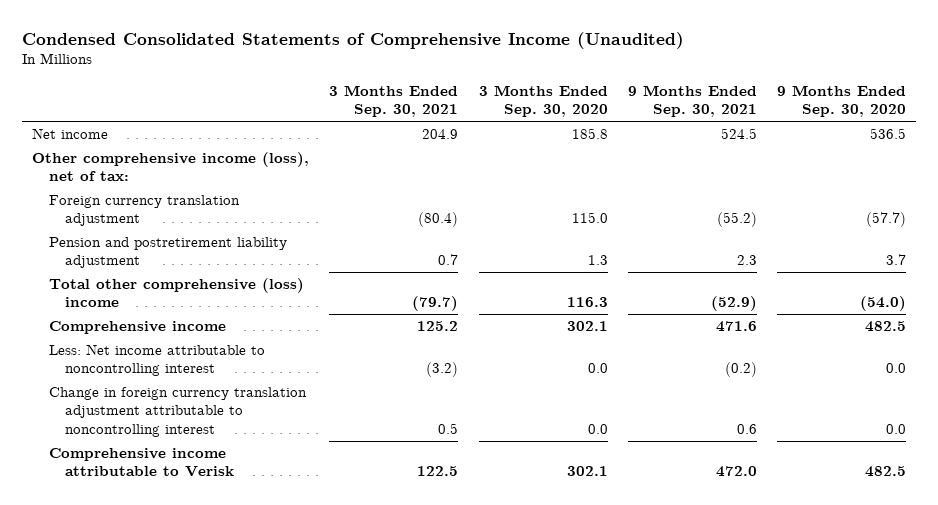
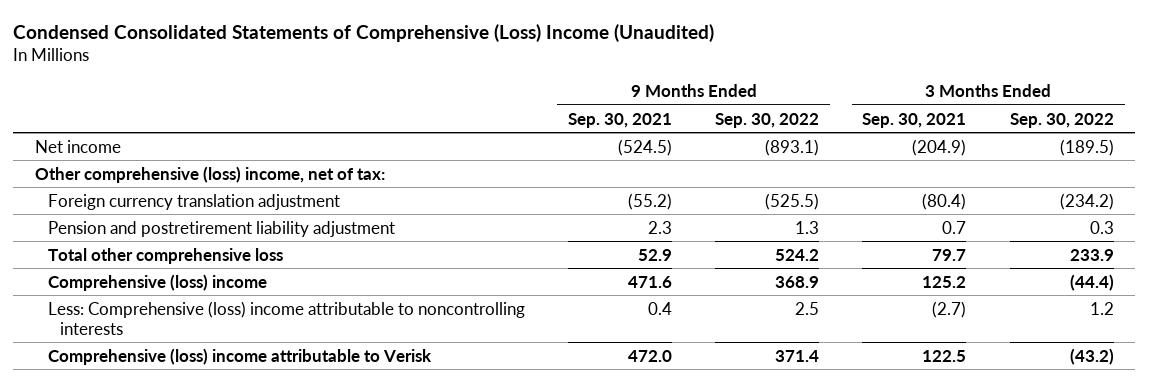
[21,31,684,49] Condensed Consolidated Statements of Comprehensive Income (Unaudited) -> [13,23,715,42] Condensed Consolidated Statements of Comprehensive (Loss) Income (Unaudited)
[478,84,608,118] 3 Months Ended Sep. 30, 2020 -> none
[777,84,907,118] 9 Months Ended Sep. 30, 2020 -> none
none -> [715,112,820,128] Sep. 30, 2022
none -> [1009,112,1114,128] Sep. 30, 2022
[422,128,459,139] 204.9 -> [912,138,967,156] (204.9)
[720,127,757,139] 524.5 -> [617,138,672,156] (524.5)
[31,151,309,182] Other comprehensive income (loss), net of tax: -> [34,165,385,183] Other comprehensive (loss) income, net of tax:
[48,386,307,437] Change in foreign currency translation adjustment attributable to noncontrolling interest -> none
[48,277,304,308] Total other comprehensive (loss) income -> [47,247,283,264] Total other comprehensive loss
[412,296,459,312] (79.7) -> [932,248,967,261] 79.7
[710,296,757,312] (52.9) -> [637,248,672,261] 52.9
[48,320,226,334] Comprehensive income -> [47,273,267,291] Comprehensive (loss) income
[48,343,265,377] Less: Net income attributable to noncontrolling interest -> [47,300,525,335] Less: Comprehensive (loss) income attributable to noncontrolling interests
[426,362,459,378] (3.2) -> [932,300,967,318] (2.7)
[724,362,757,378] (0.2) -> [647,301,672,315] 0.4
[48,447,235,478] Comprehensive income attributable to Verisk -> [47,347,432,365] Comprehensive (loss) income attributable to Verisk

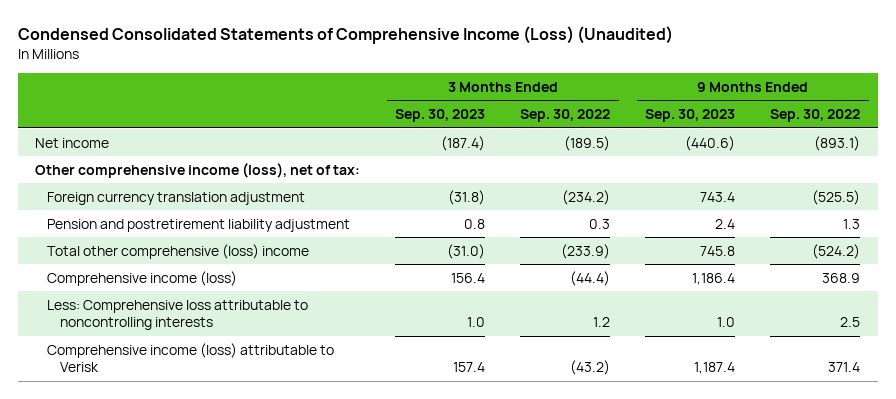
[13,23,715,42] Condensed Consolidated Statements of Comprehensive (Loss) Income (Unaudited) -> [17,25,673,44] Condensed Consolidated Statements of Comprehensive Income (Loss) (Unaudited)
[567,112,672,128] Sep. 30, 2021 -> none
[862,112,967,128] Sep. 30, 2021 -> none
none -> [395,109,486,123] Sep. 30, 2023
none -> [645,109,736,123] Sep. 30, 2023
[34,165,385,183] Other comprehensive (loss) income, net of tax: -> [35,162,361,178] Other comprehensive income (loss), net of tax:
[47,247,283,264] Total other comprehensive loss -> [47,243,310,259] Total other comprehensive (loss) income
[775,248,820,261] 524.2 -> [812,243,861,259] (524.2)
[1069,248,1114,261] 233.9 -> [561,243,611,259] (233.9)
[47,273,267,291] Comprehensive (loss) income -> [47,270,238,286] Comprehensive income (loss)
[47,300,525,335] Less: Comprehensive (loss) income attributable to noncontrolling interests -> [47,299,309,331] Less: Comprehensive loss attributable to noncontrolling interests
[47,347,432,365] Comprehensive (loss) income attributable to Verisk -> [47,342,335,373] Comprehensive income (loss) attributable to Verisk

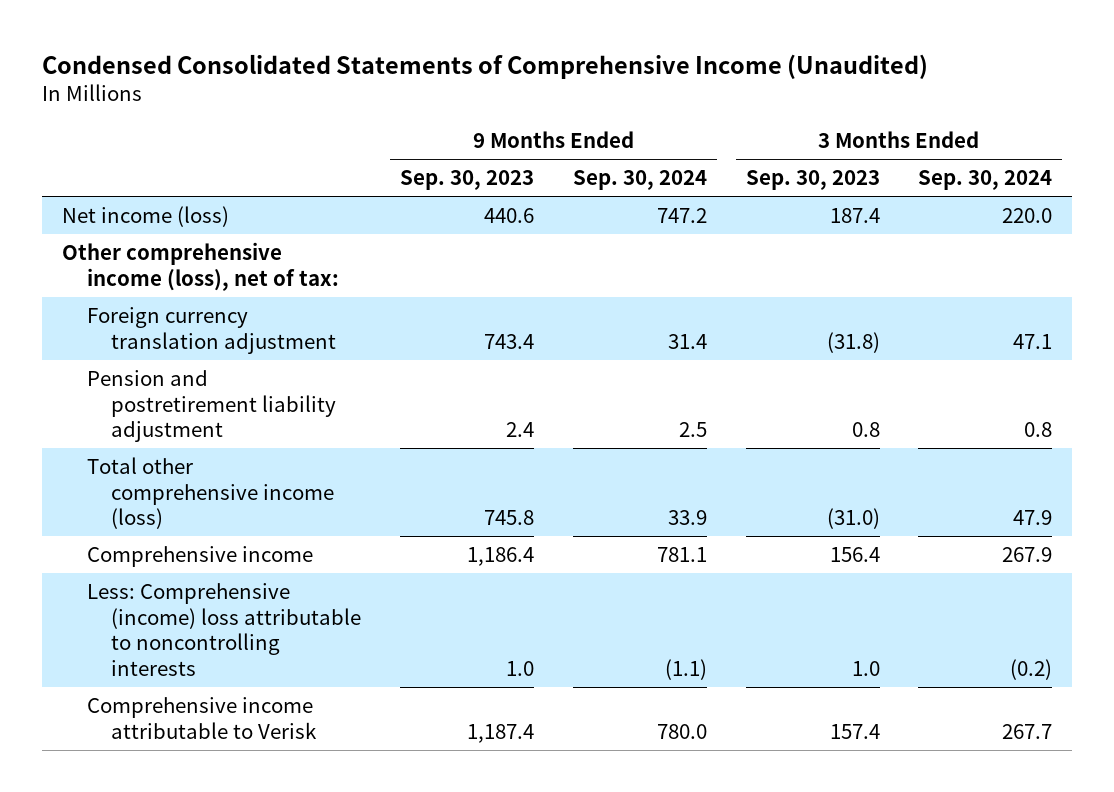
[17,25,673,44] Condensed Consolidated Statements of Comprehensive Income (Loss) (Unaudited) -> [42,53,929,79] Condensed Consolidated Statements of Comprehensive Income (Unaudited)
[520,109,611,123] Sep. 30, 2022 -> none
[770,109,861,123] Sep. 30, 2022 -> none
none -> [572,170,707,191] Sep. 30, 2024
none -> [918,170,1053,191] Sep. 30, 2024
[35,137,110,148] Net income -> [61,206,229,228] Net income (loss)
[441,135,486,151] (187.4) -> [829,208,880,224] 187.4
[685,135,736,151] (440.6) -> [484,208,535,224] 440.6
[47,243,310,259] Total other comprehensive (loss) income -> [86,457,335,530] Total other comprehensive income (loss)
[47,270,238,286] Comprehensive income (loss) -> [86,546,313,568] Comprehensive income
[47,299,309,331] Less: Comprehensive loss attributable to noncontrolling interests -> [86,583,362,676] Less: Comprehensive (income) loss attributable to noncontrolling interests
[47,342,335,373] Comprehensive income (loss) attributable to Verisk -> [86,697,318,739] Comprehensive income attributable to Verisk

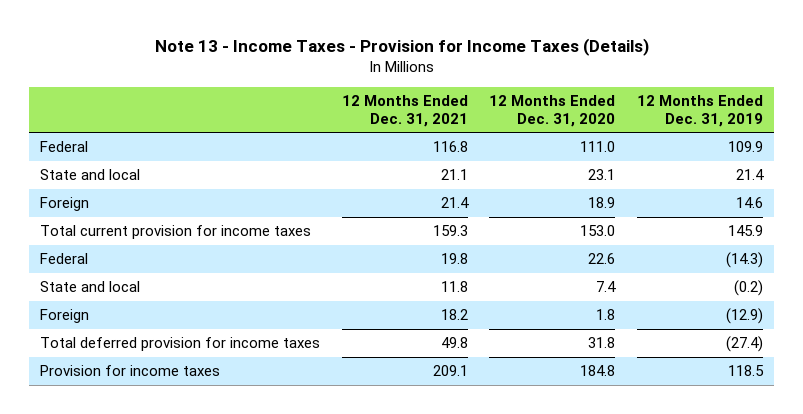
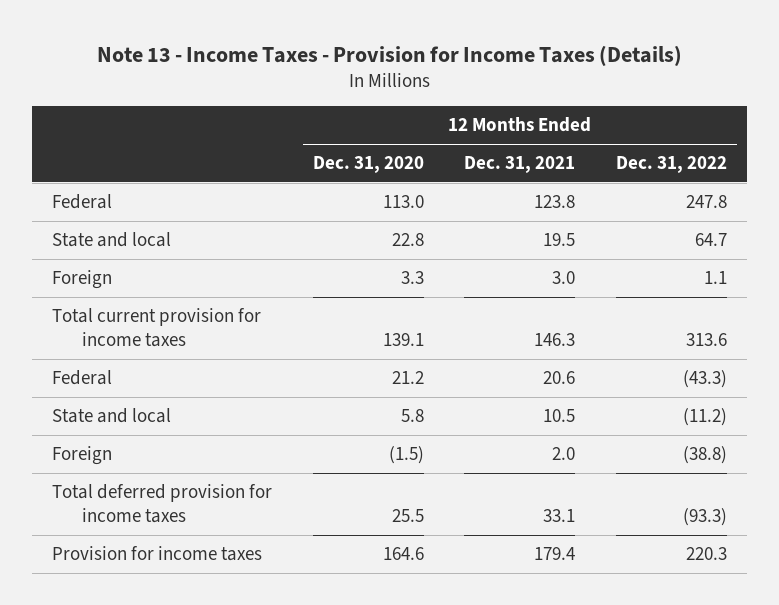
[637,95,764,127] 12 Months Ended Dec. 31, 2019 -> none
none -> [615,156,727,174] Dec. 31, 2022
[432,141,468,153] 116.8 -> [534,195,576,209] 123.8
[580,141,616,153] 111.0 -> [382,195,424,209] 113.0
[440,169,468,181] 21.1 -> [543,233,576,247] 19.5
[588,169,616,181] 23.1 -> [391,233,424,247] 22.8
[440,197,469,209] 21.4 -> [552,271,576,285] 3.0
[588,197,616,209] 18.9 -> [400,271,424,285] 3.3
[432,225,468,237] 159.3 -> [534,333,576,347] 146.3
[580,225,616,237] 153.0 -> [382,333,424,347] 139.1
[440,253,468,265] 19.8 -> [543,371,576,385] 20.6
[588,253,616,265] 22.6 -> [391,371,424,385] 21.2
[440,281,468,293] 11.8 -> [543,409,576,423] 10.5
[596,281,617,293] 7.4 -> [400,409,424,423] 5.8
[440,309,468,321] 18.2 -> [552,447,576,461] 2.0
[596,309,616,321] 1.8 -> [388,446,424,465] (1.5)
[440,337,468,349] 49.8 -> [543,509,576,523] 33.1
[588,337,616,349] 31.8 -> [391,509,424,523] 25.5
[432,365,468,377] 209.1 -> [534,547,576,561] 179.4
[580,365,616,377] 184.8 -> [382,547,424,561] 164.6

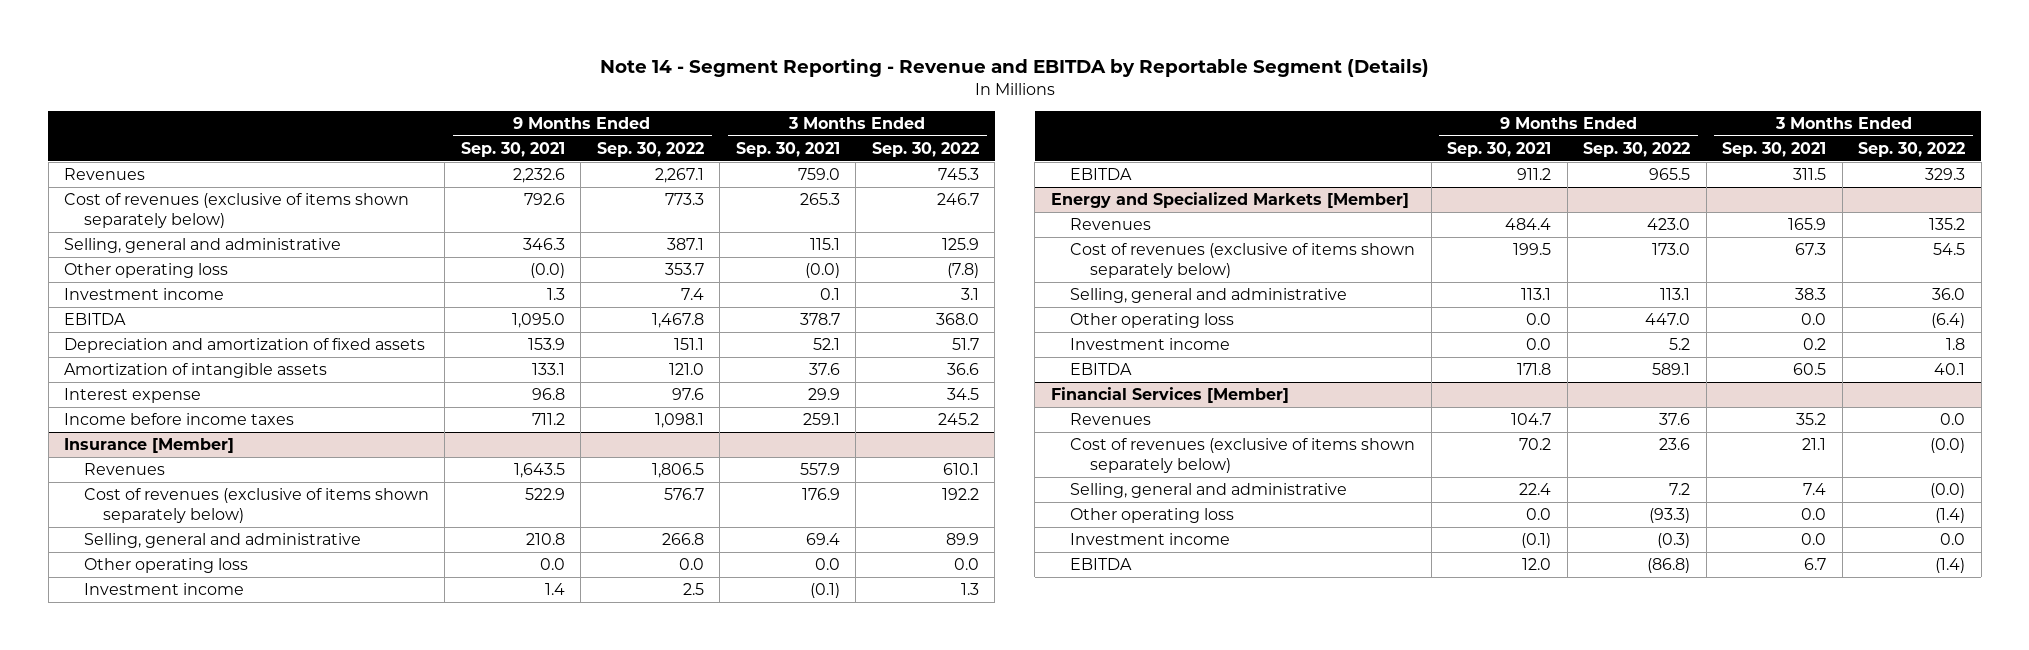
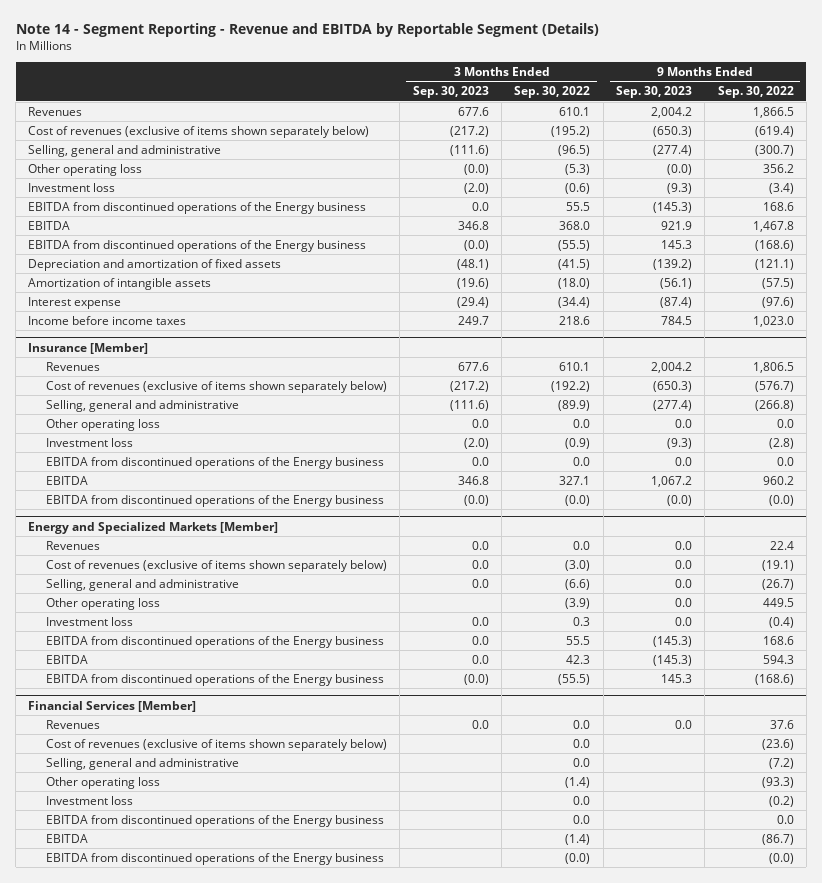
[460,141,565,157] Sep. 30, 2021 -> none
[735,141,840,157] Sep. 30, 2021 -> none
none -> [412,86,489,99] Sep. 30, 2023
none -> [616,86,693,99] Sep. 30, 2023
[654,168,704,184] 2,267.1 -> [752,106,794,118] 1,866.5
[937,168,979,181] 745.3 -> [559,106,591,116] 610.1
[664,193,704,206] 773.3 -> [754,125,794,137] (619.4)
[936,193,979,206] 246.7 -> [551,125,591,137] (195.2)
[666,238,704,251] 387.1 -> [754,144,794,156] (300.7)
[941,238,979,251] 125.9 -> [558,144,591,156] (96.5)
[664,263,704,276] 353.7 -> [762,163,794,173] 356.2
[946,263,979,279] (7.8) -> [565,163,591,175] (5.3)
[64,288,225,301] Investment income -> [28,182,116,192] Investment loss
[680,288,704,301] 7.4 -> [768,182,794,194] (3.4)
[960,288,979,301] 3.1 -> [565,182,591,194] (0.6)
none -> [28,201,367,214] EBITDA from discontinued operations of the Energy business
none -> [28,239,367,252] EBITDA from discontinued operations of the Energy business
[673,338,704,351] 151.1 -> [754,258,794,270] (121.1)
[951,338,979,351] 51.7 -> [558,258,591,270] (41.5)
[668,363,704,376] 121.0 -> [761,277,794,289] (57.5)
[946,363,979,376] 36.6 -> [558,277,591,289] (18.0)
[671,388,704,401] 97.6 -> [761,296,794,308] (97.6)
[946,388,979,401] 34.5 -> [558,296,591,308] (34.4)
[654,413,704,429] 1,098.1 -> [752,315,794,327] 1,023.0
[937,413,979,426] 245.2 -> [559,315,591,325] 218.6
[663,488,704,501] 576.7 -> [754,380,794,392] (576.7)
[941,488,979,501] 192.2 -> [551,380,591,392] (192.2)
[661,533,704,546] 266.8 -> [754,399,794,411] (266.8)
[945,533,979,546] 89.9 -> [558,399,591,411] (89.9)
[83,583,244,596] Investment income -> [46,437,134,447] Investment loss
[682,583,704,596] 2.5 -> [768,437,794,449] (2.8)
[960,583,979,596] 1.3 -> [565,437,591,449] (0.9)
none -> [46,456,385,469] EBITDA from discontinued operations of the Energy business
[1649,168,1691,181] 965.5 -> [762,475,794,485] 960.2
[1925,168,1966,181] 329.3 -> [559,475,591,485] 327.1
none -> [46,494,385,507] EBITDA from discontinued operations of the Energy business
[1647,218,1691,231] 423.0 -> [769,540,794,550] 22.4
[1929,218,1966,231] 135.2 -> [573,540,591,550] 0.0
[1652,243,1691,256] 173.0 -> [761,559,794,571] (19.1)
[1933,243,1966,256] 54.5 -> [565,559,591,571] (3.0)
[1660,288,1691,301] 113.1 -> [761,578,794,590] (26.7)
[1932,288,1966,301] 36.0 -> [565,578,591,590] (6.6)
[1645,313,1691,326] 447.0 -> [762,597,794,607] 449.5
[1931,313,1966,329] (6.4) -> [565,597,591,609] (3.9)
[1070,338,1231,351] Investment income -> [46,616,134,626] Investment loss
[1669,338,1691,351] 5.2 -> [768,616,794,628] (0.4)
[1946,338,1966,351] 1.8 -> [573,616,591,626] 0.3
none -> [46,635,385,648] EBITDA from discontinued operations of the Energy business
[1652,363,1691,376] 589.1 -> [762,654,794,664] 594.3
[1934,363,1966,376] 40.1 -> [566,654,591,664] 42.3
none -> [46,673,385,686] EBITDA from discontinued operations of the Energy business
[1659,438,1691,451] 23.6 -> [761,738,794,750] (23.6)
[1930,438,1966,454] (0.0) -> [573,738,591,748] 0.0
[1669,483,1691,496] 7.2 -> [768,757,794,769] (7.2)
[1930,483,1966,499] (0.0) -> [573,757,591,767] 0.0
[1070,533,1231,546] Investment income -> [46,795,134,805] Investment loss
[1657,533,1691,549] (0.3) -> [768,795,794,807] (0.2)
none -> [46,814,385,827] EBITDA from discontinued operations of the Energy business
[1647,558,1691,574] (86.8) -> [761,833,794,845] (86.7)
none -> [46,852,385,865] EBITDA from discontinued operations of the Energy business

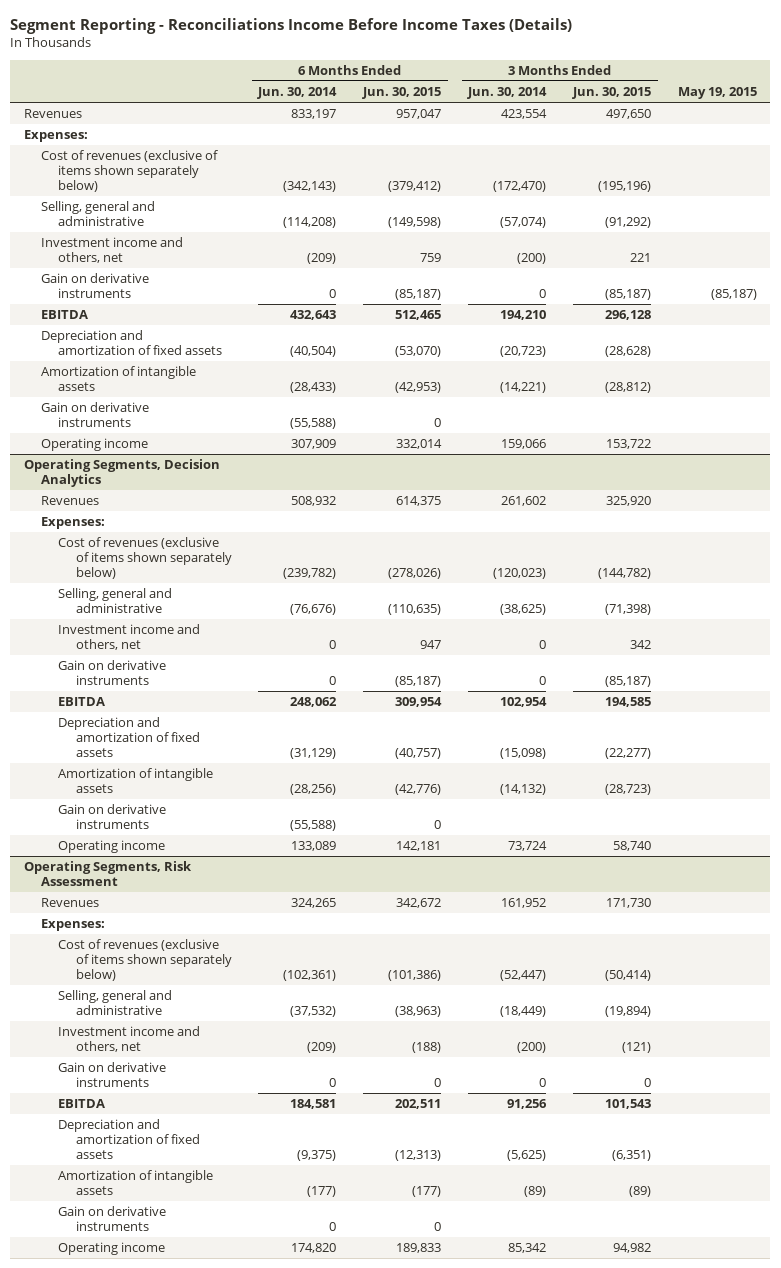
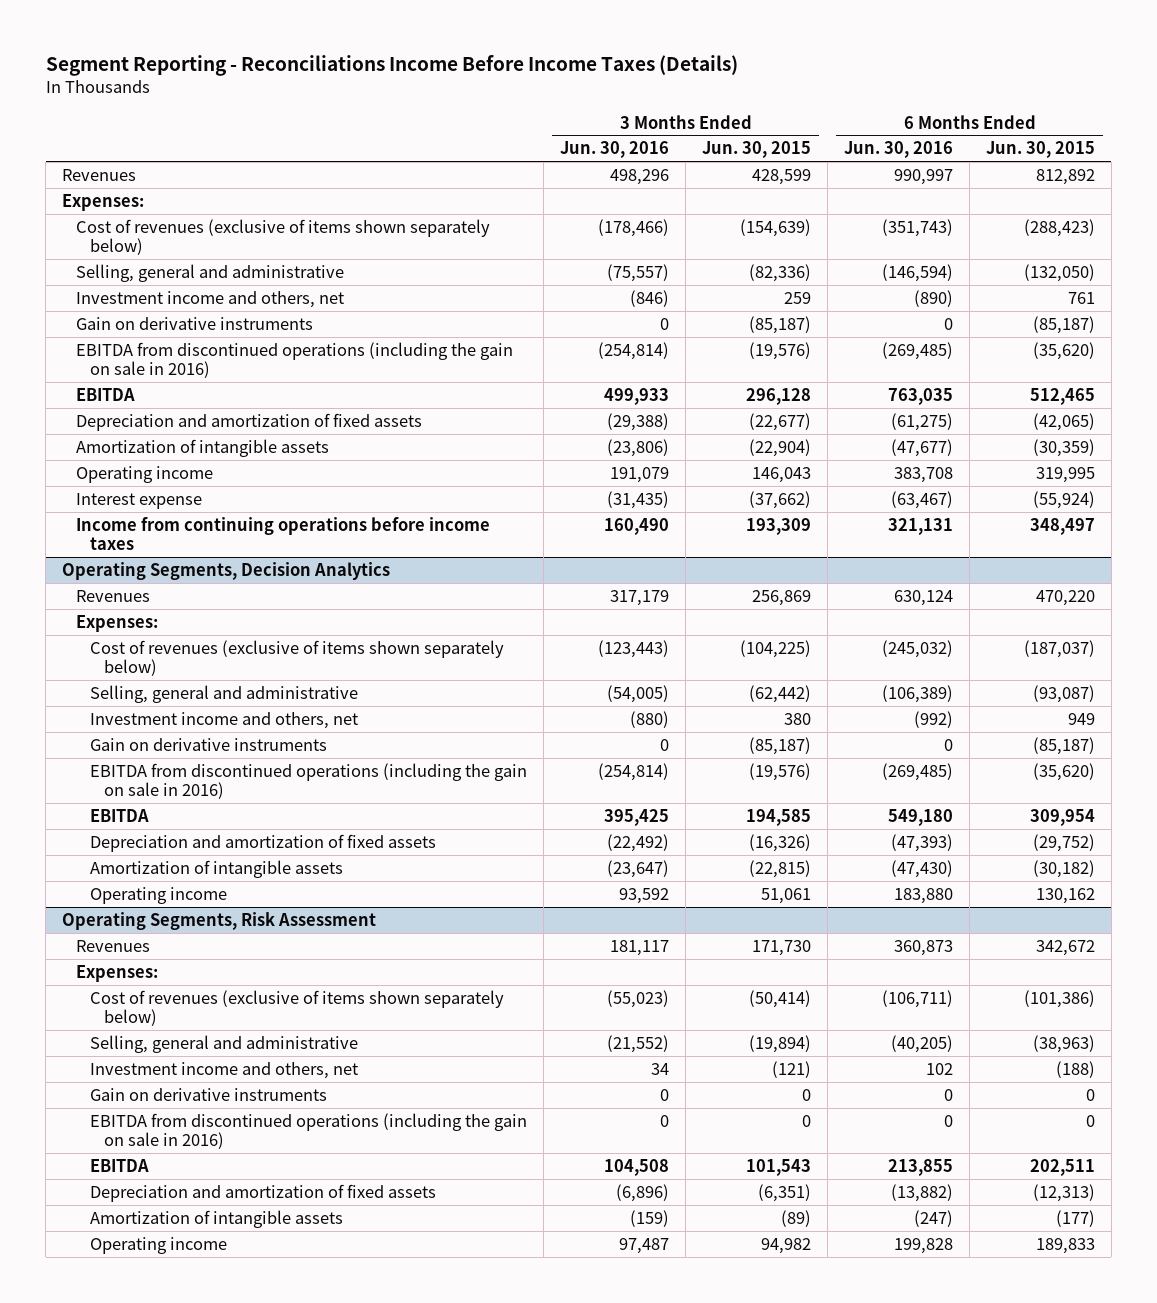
[257,86,338,99] Jun. 30, 2014 -> none
[467,86,548,99] Jun. 30, 2014 -> none
[678,86,758,99] May 19, 2015 -> none
none -> [560,141,670,159] Jun. 30, 2016
none -> [844,141,954,159] Jun. 30, 2016
[396,109,442,120] 957,047 -> [1035,168,1095,185] 812,892
[606,109,652,120] 497,650 -> [752,168,812,185] 428,599
[388,181,442,193] (379,412) -> [1023,218,1095,237] (288,423)
[598,181,652,193] (195,196) -> [740,218,812,237] (154,639)
[388,217,442,229] (149,598) -> [1023,263,1095,282] (132,050)
[605,217,652,229] (91,292) -> [749,263,812,282] (82,336)
[420,253,442,263] 759 -> [1067,291,1095,304] 761
[630,253,652,263] 221 -> [784,291,812,304] 259
none -> [76,341,514,378] EBITDA from discontinued operations (including the gain on sale in 2016)
[40,402,149,428] Gain on derivative instruments -> none
[395,346,442,358] (53,070) -> [1032,412,1095,431] (42,065)
[605,346,652,358] (28,628) -> [749,412,812,431] (22,677)
[395,382,442,394] (42,953) -> [1032,438,1095,457] (30,359)
[605,382,652,394] (28,812) -> [749,438,812,457] (22,904)
[396,439,443,450] 332,014 -> [1035,466,1095,483] 319,995
[606,439,652,450] 153,722 -> [752,466,812,483] 146,043
none -> [76,492,203,509] Interest expense
none -> [76,516,491,550] Income from continuing operations before income taxes
[396,496,442,507] 614,375 -> [1035,589,1095,606] 470,220
[606,496,652,507] 325,920 -> [752,589,812,606] 256,869
[388,568,442,580] (278,026) -> [1023,639,1095,658] (187,037)
[598,568,652,580] (144,782) -> [740,639,812,658] (104,225)
[388,604,442,616] (110,635) -> [1032,684,1095,703] (93,087)
[605,604,652,616] (71,398) -> [749,684,812,703] (62,442)
[420,640,442,650] 947 -> [1067,712,1095,725] 949
[630,640,652,650] 342 -> [784,712,812,725] 380
none -> [90,762,528,799] EBITDA from discontinued operations (including the gain on sale in 2016)
[58,804,167,830] Gain on derivative instruments -> none
[395,748,442,760] (40,757) -> [1032,833,1095,852] (29,752)
[605,748,652,760] (22,277) -> [749,833,812,852] (16,326)
[395,784,442,796] (42,776) -> [1032,859,1095,878] (30,182)
[605,784,652,796] (28,723) -> [749,859,812,878] (22,815)
[396,841,442,852] 142,181 -> [1035,887,1095,904] 130,162
[613,841,652,852] 58,740 -> [761,887,812,904] 51,061
none -> [90,1112,528,1149] EBITDA from discontinued operations (including the gain on sale in 2016)
[58,1206,167,1232] Gain on derivative instruments -> none

